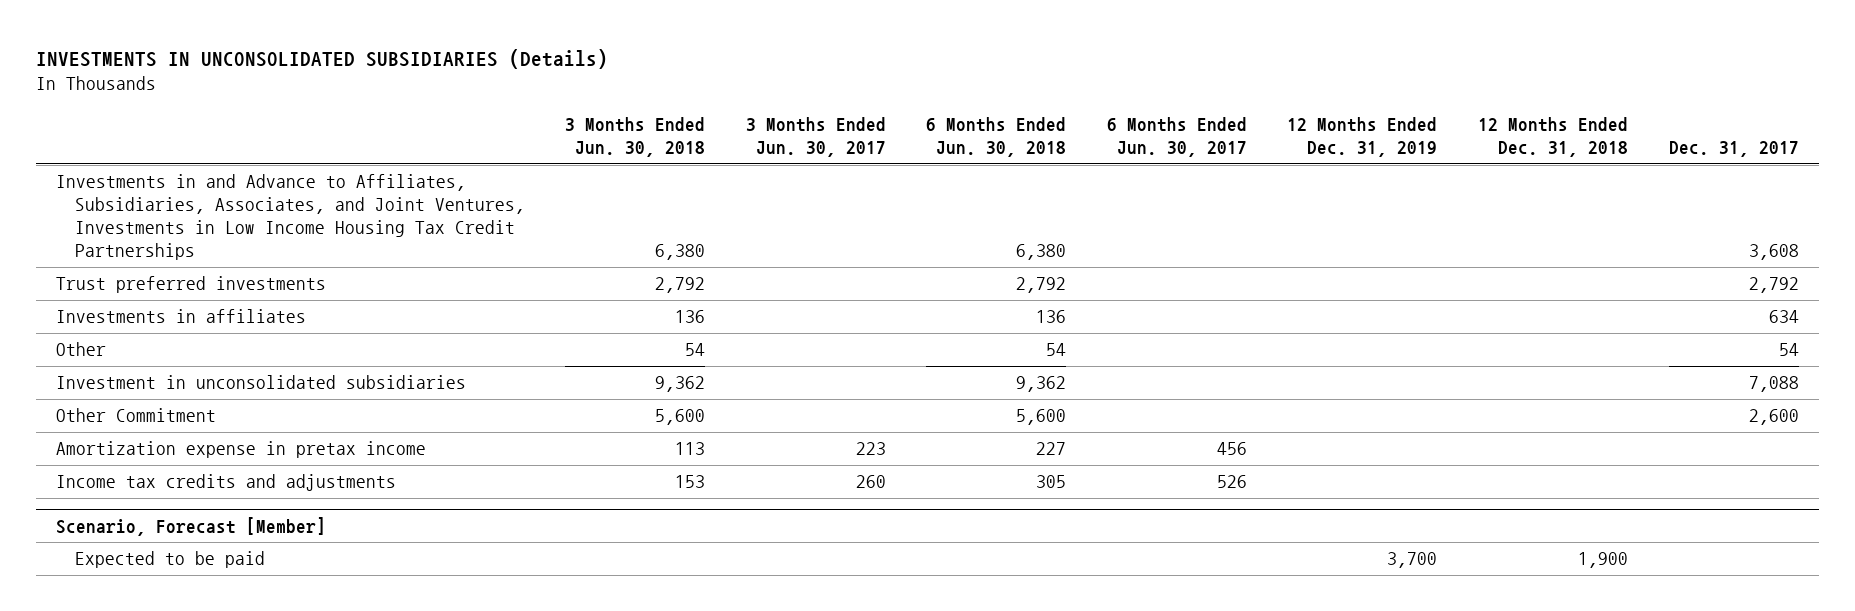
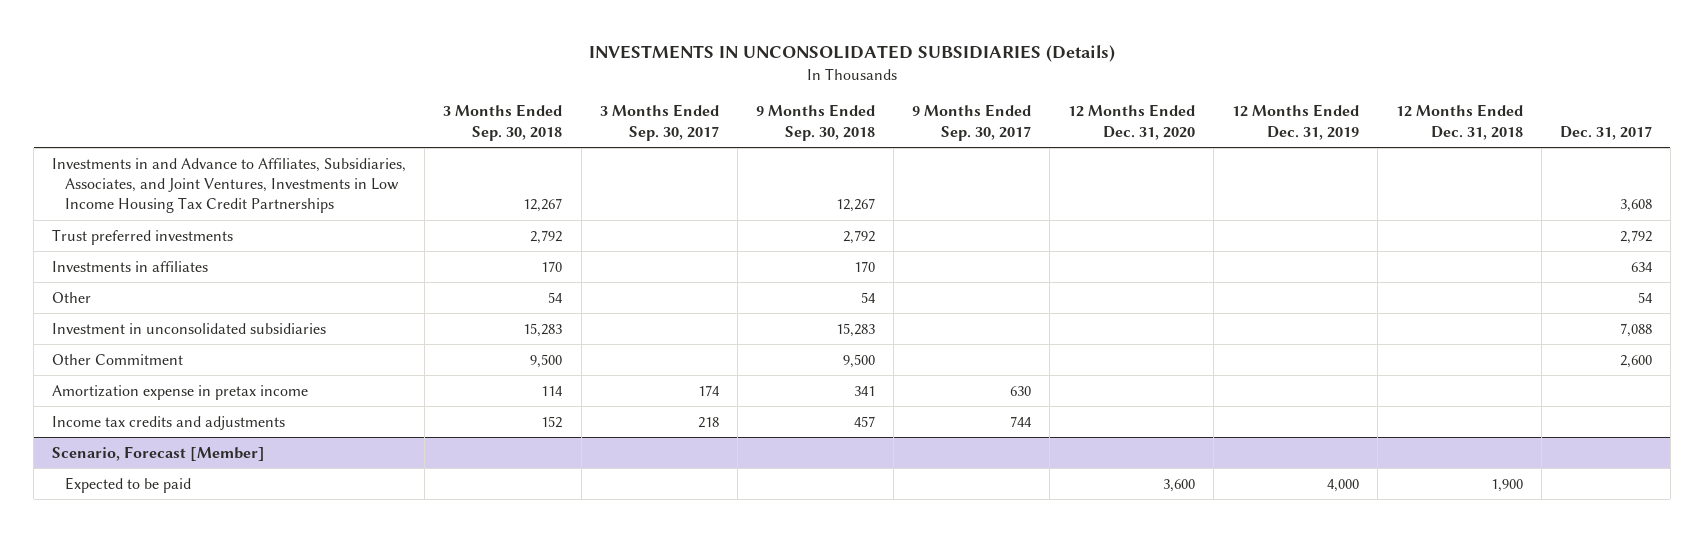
[565,117,706,158] 3 Months Ended Jun. 30, 2018 -> none
[745,117,886,158] 3 Months Ended Jun. 30, 2017 -> none
[926,117,1067,158] 6 Months Ended Jun. 30, 2018 -> none
[1106,117,1247,158] 6 Months Ended Jun. 30, 2017 -> none
none -> [443,104,563,141] 3 Months Ended Sep. 30, 2018
none -> [599,104,719,141] 3 Months Ended Sep. 30, 2017
none -> [755,104,875,141] 9 Months Ended Sep. 30, 2018
none -> [911,104,1031,141] 9 Months Ended Sep. 30, 2017
none -> [1067,104,1195,140] 12 Months Ended Dec. 31, 2020
[1387,552,1438,569] 3,700 -> [1326,478,1359,492] 4,000

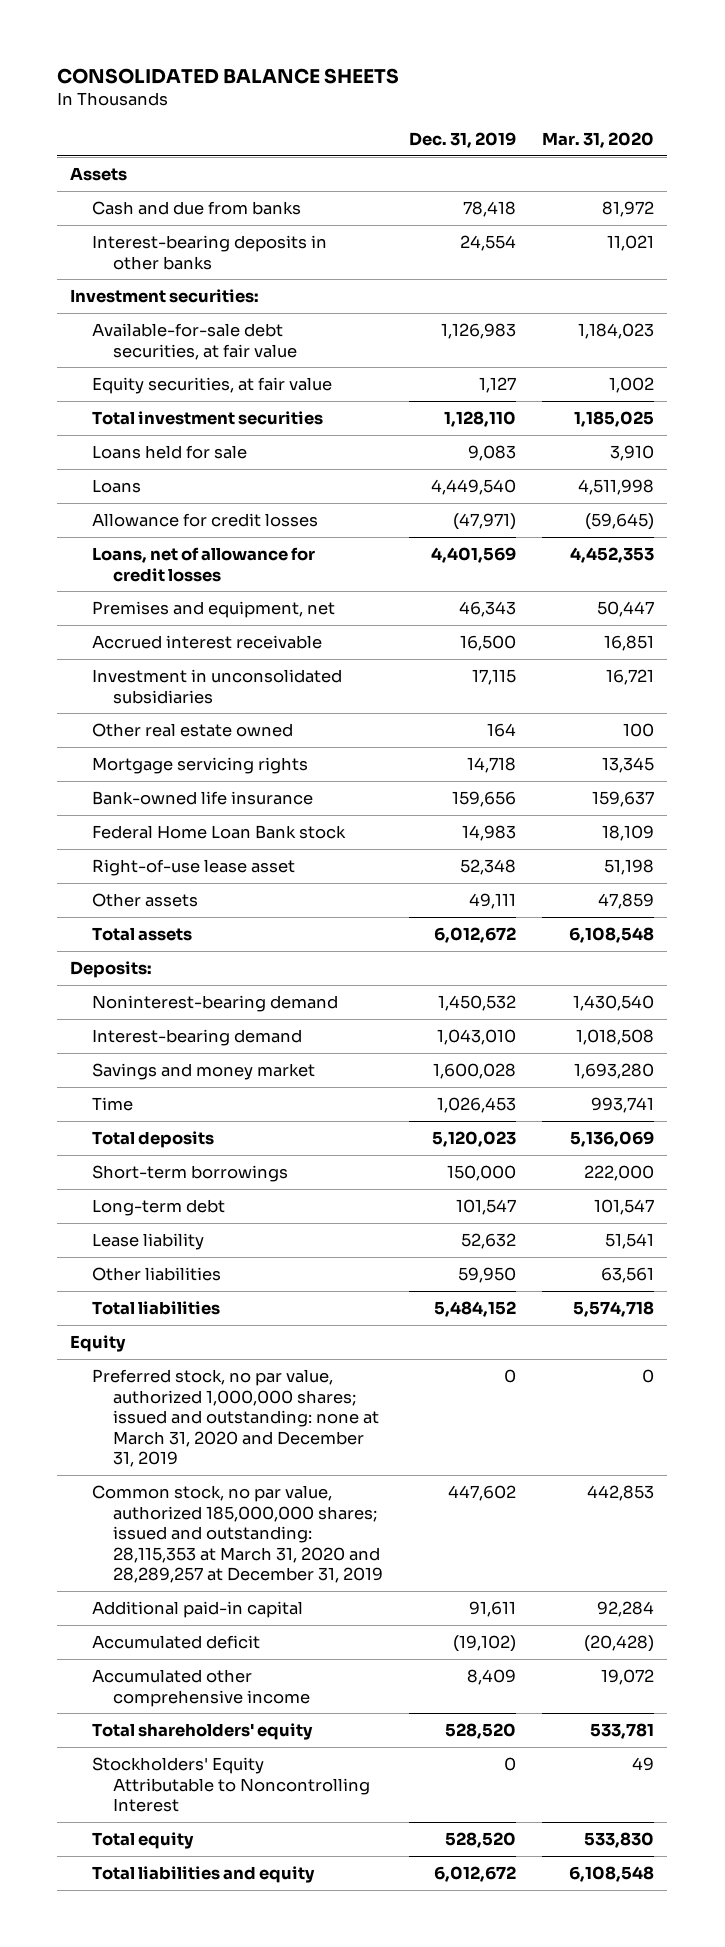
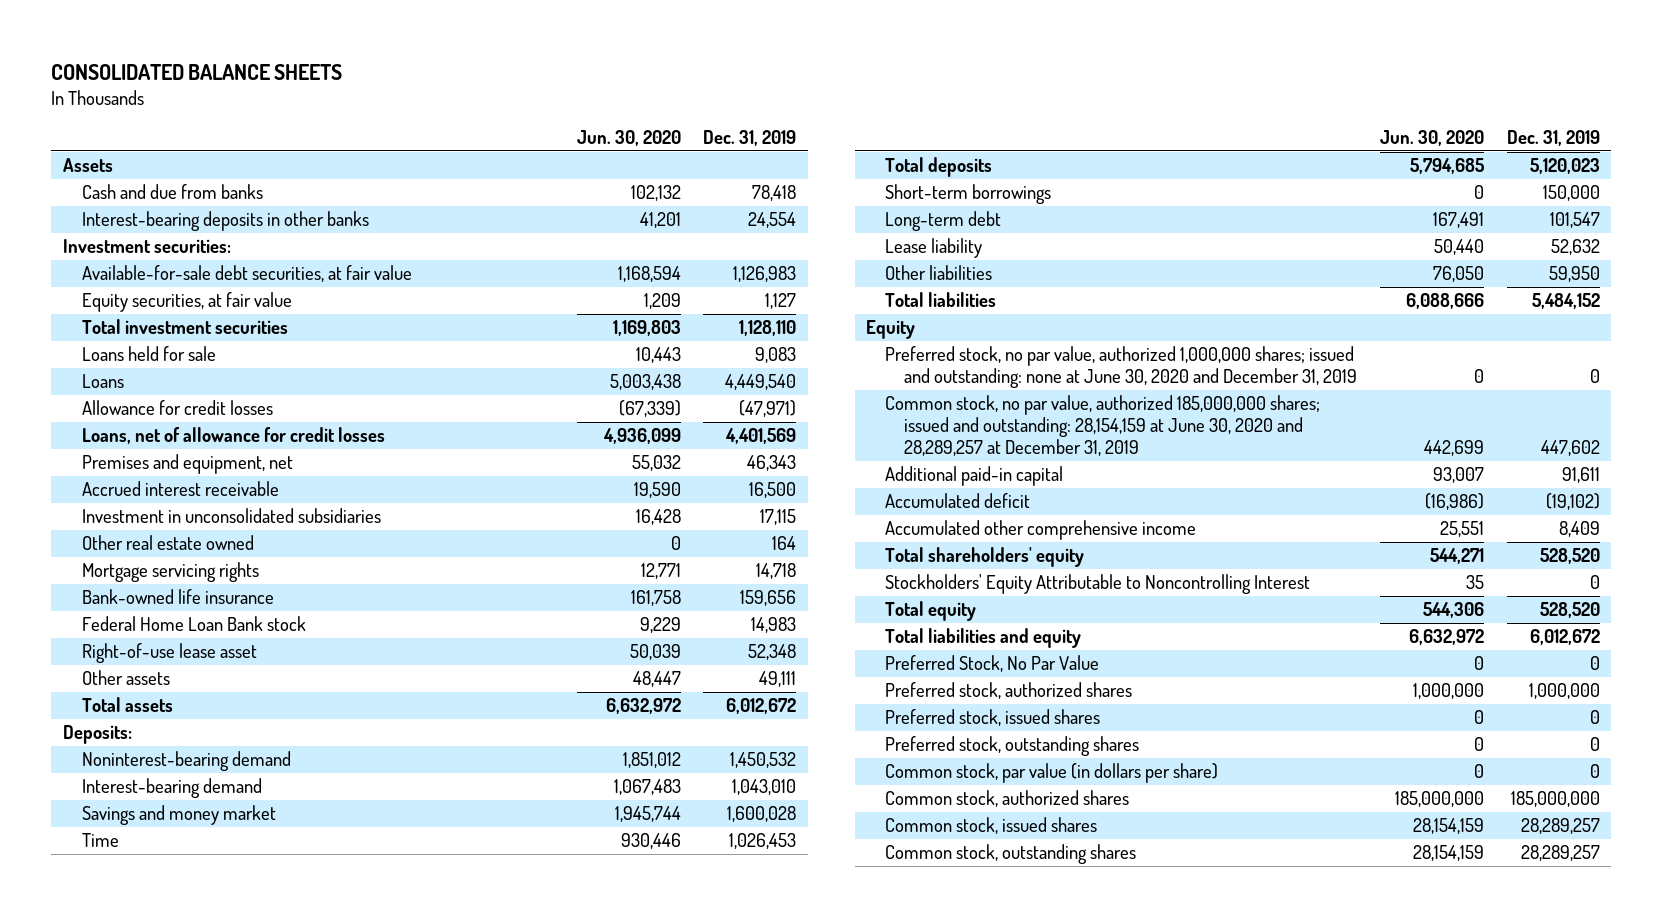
[542,131,655,148] Mar. 31, 2020 -> none
none -> [576,130,681,147] Jun. 30, 2020
[91,1368,380,1468] Preferred stock, no par value, authorized 1,000,000 shares; issued and outstanding: none at March 31, 2020 and December 31, 2019 -> [885,346,1358,389] Preferred stock, no par value, authorized 1,000,000 shares; issued and outstanding: none at June 30, 2020 and December 31, 2019
[91,1484,384,1584] Common stock, no par value, authorized 185,000,000 shares; issued and outstanding: 28,115,353 at March 31, 2020 and 28,289,257 at December 31, 2019 -> [885,395,1321,456] Common stock, no par value, authorized 185,000,000 shares; issued and outstanding: 28,154,159 at June 30, 2020 and 28,289,257 at December 31, 2019
none -> [885,655,1100,673] Preferred Stock, No Par Value
none -> [885,682,1133,700] Preferred stock, authorized shares
none -> [885,709,1101,727] Preferred stock, issued shares
none -> [885,736,1140,757] Preferred stock, outstanding shares
none -> [885,763,1219,784] Common stock, par value (in dollars per share)
none -> [885,790,1130,808] Common stock, authorized shares
none -> [885,817,1098,835] Common stock, issued shares
none -> [885,844,1137,865] Common stock, outstanding shares

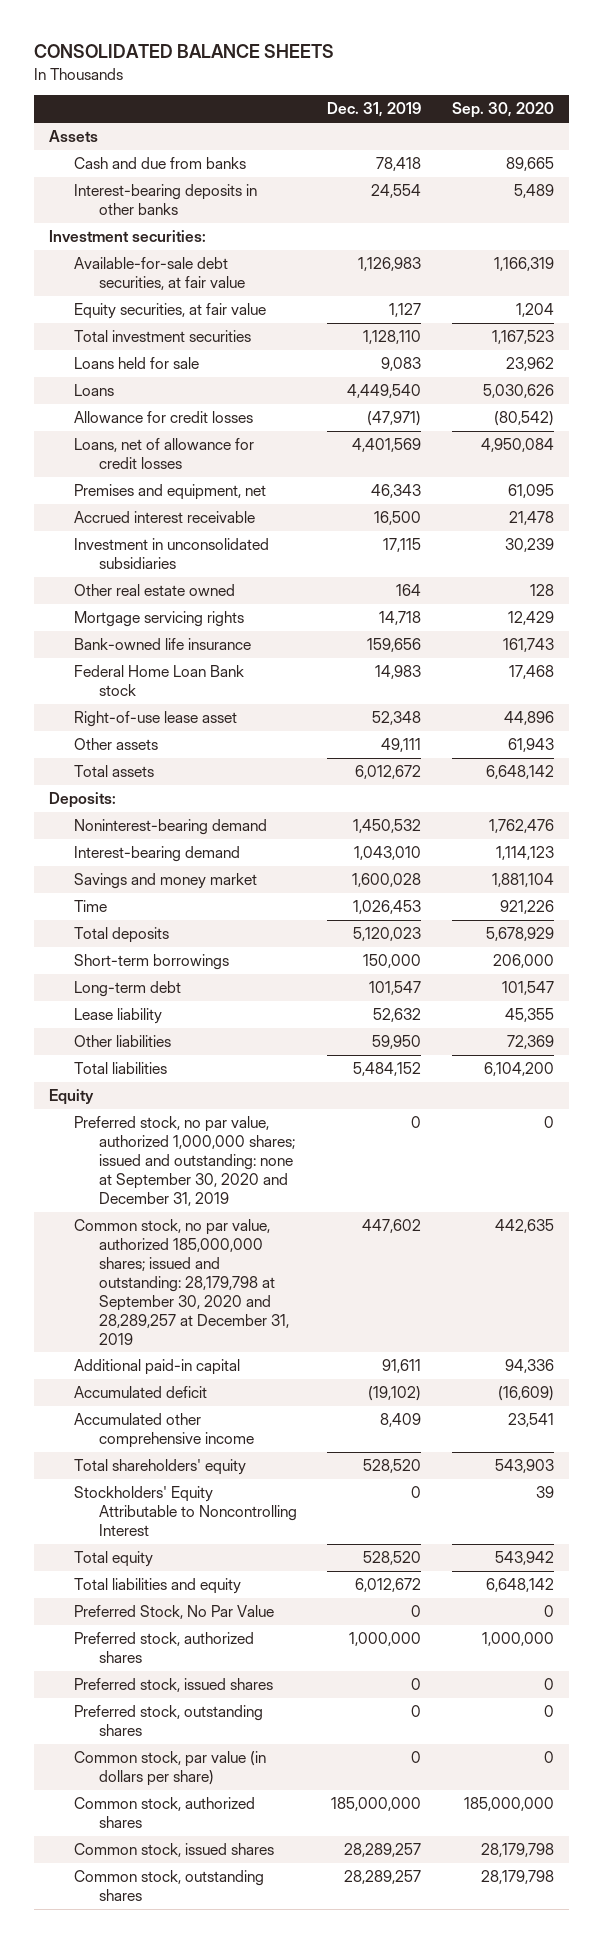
[576,130,681,147] Jun. 30, 2020 -> none
none -> [451,102,554,119] Sep. 30, 2020
[885,346,1358,389] Preferred stock, no par value, authorized 1,000,000 shares; issued and outstanding: none at June 30, 2020 and December 31, 2019 -> [74,1116,296,1206] Preferred stock, no par value, authorized 1,000,000 shares; issued and outstanding: none at September 30, 2020 and December 31, 2019
[885,395,1321,456] Common stock, no par value, authorized 185,000,000 shares; issued and outstanding: 28,154,159 at June 30, 2020 and 28,289,257 at December 31, 2019 -> [74,1219,290,1345] Common stock, no par value, authorized 185,000,000 shares; issued and outstanding: 28,179,798 at September 30, 2020 and 28,289,257 at December 31, 2019

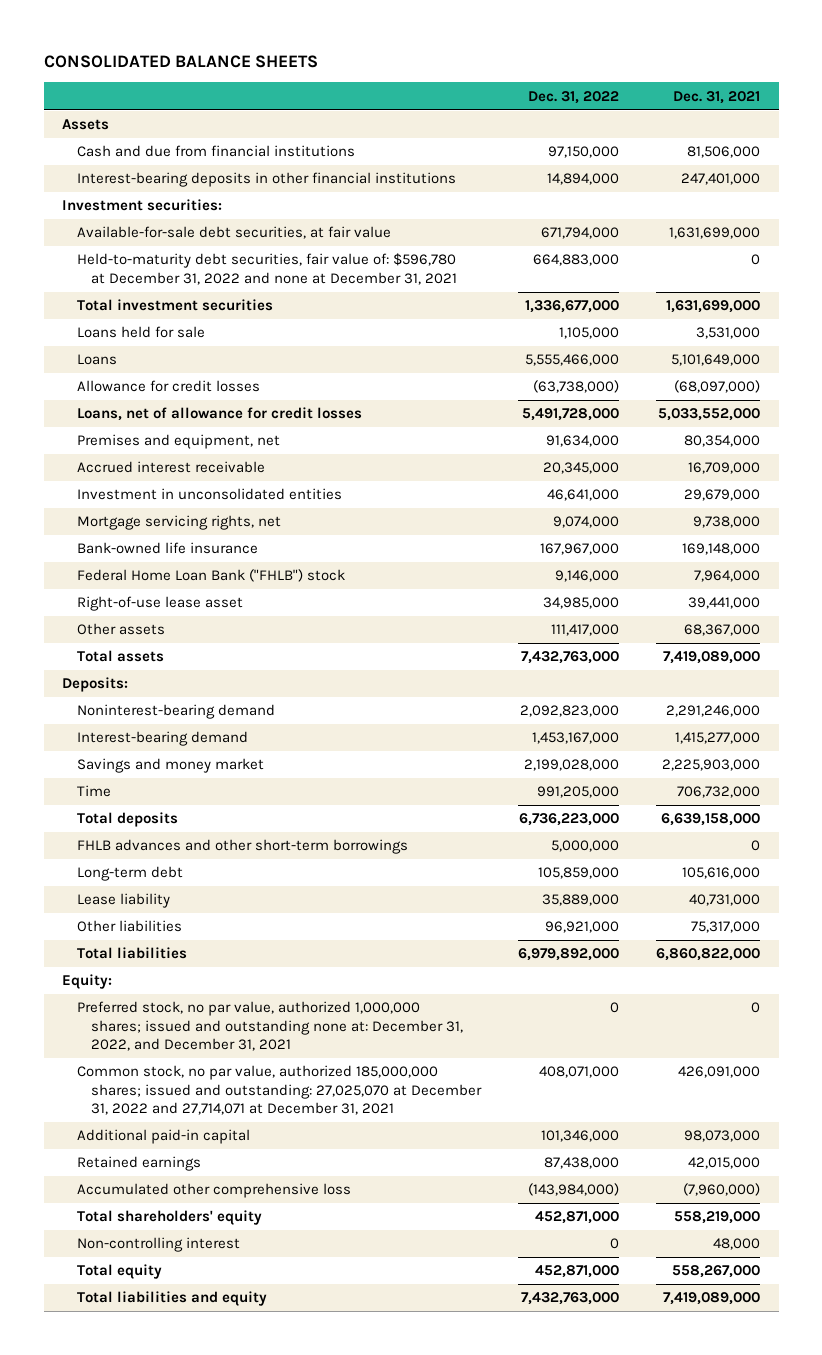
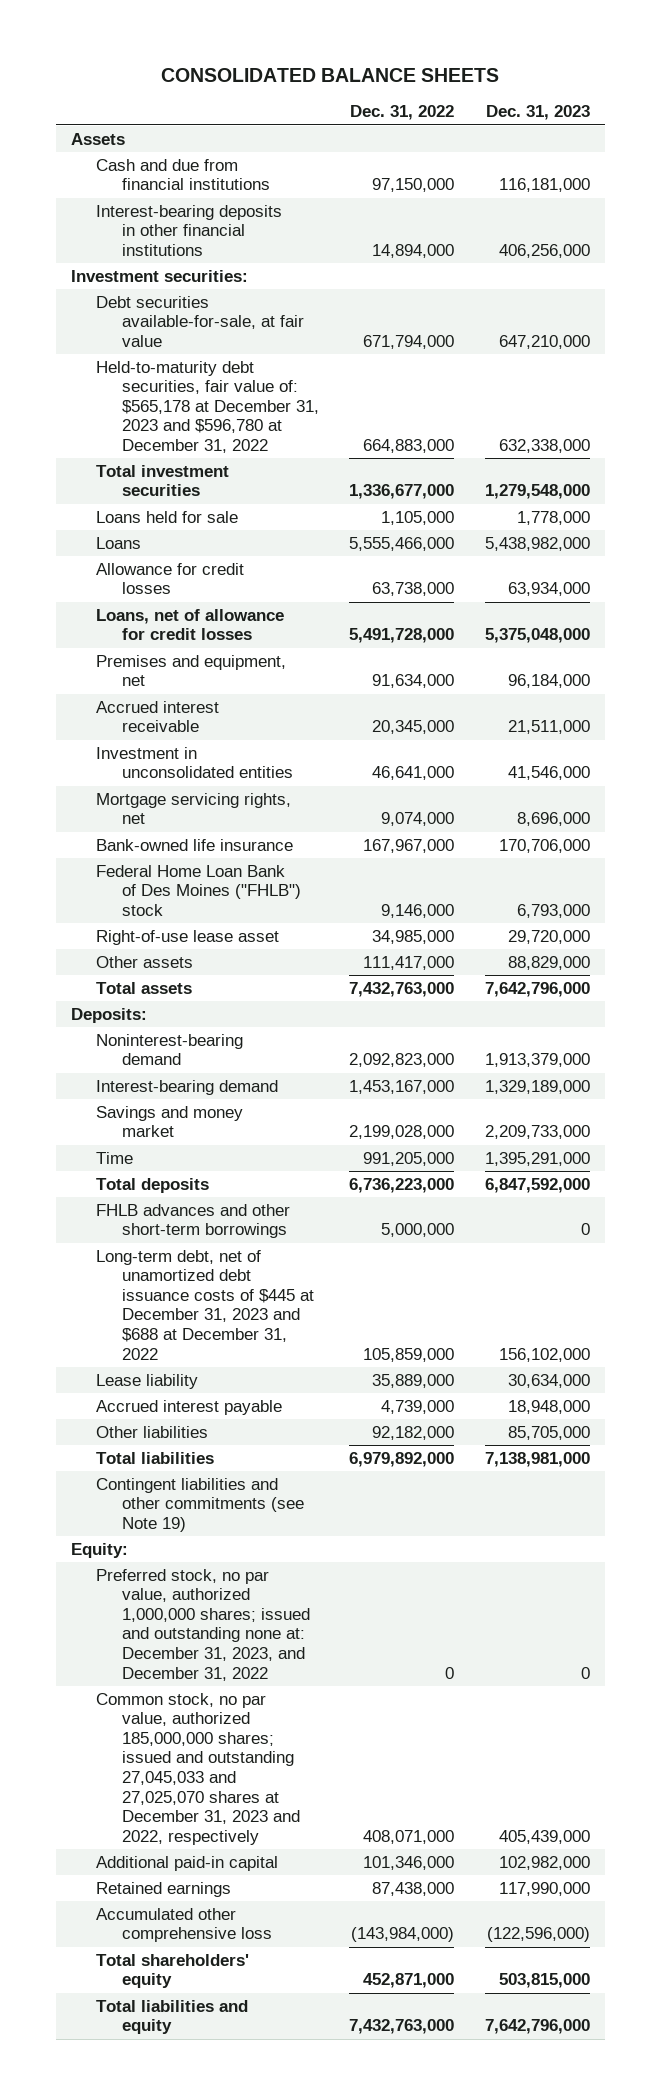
[673,90,761,104] Dec. 31, 2021 -> none
none -> [485,105,590,121] Dec. 31, 2023
[76,226,391,240] Available-for-sale debt securities, at fair value -> [96,295,304,347] Debt securities available-for-sale, at fair value
[76,253,458,285] Held-to-maturity debt securities, fair value of: $596,780 at December 31, 2022 and none at December 31, 2021 -> [96,360,319,454] Held-to-maturity debt securities, fair value of: $565,178 at December 31, 2023 and $596,780 at December 31, 2022
[533,380,620,394] (63,738,000) -> [372,582,455,597] 63,738,000
[76,569,345,583] Federal Home Loan Bank ("FHLB") stock -> [96,864,301,916] Federal Home Loan Bank of Des Moines ("FHLB") stock
[76,866,183,882] Long-term debt -> [96,1249,314,1360] Long-term debt, net of unamortized debt issuance costs of $445 at December 31, 2023 and $688 at December 31, 2022
none -> [96,1399,283,1415] Accrued interest payable
[545,921,620,934] 96,921,000 -> [372,1425,455,1440] 92,182,000
none -> [96,1477,304,1532] Contingent liabilities and other commitments (see Note 19)
[76,1001,464,1052] Preferred stock, no par value, authorized 1,000,000 shares; issued and outstanding none at: December 31, 2022, and December 31, 2021 -> [96,1568,310,1681] Preferred stock, no par value, authorized 1,000,000 shares; issued and outstanding none at: December 31, 2023, and December 31, 2022
[76,1065,483,1116] Common stock, no par value, authorized 185,000,000 shares; issued and outstanding: 27,025,070 at December 31, 2022 and 27,714,071 at December 31, 2021 -> [96,1692,300,1845] Common stock, no par value, authorized 185,000,000 shares; issued and outstanding 27,045,033 and 27,025,070 shares at December 31, 2023 and 2022, respectively
[76,1237,240,1253] Non-controlling interest -> none
[76,1264,162,1280] Total equity -> none

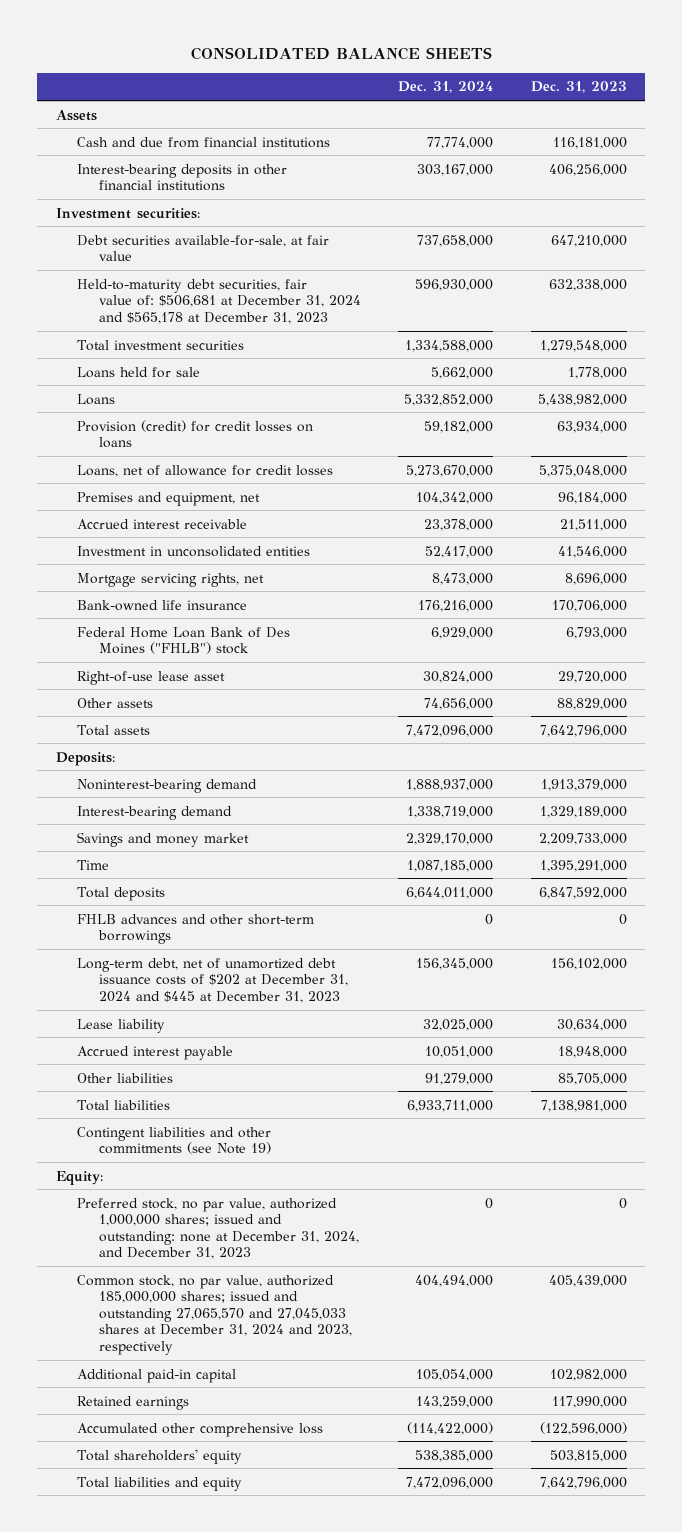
[350,105,455,121] Dec. 31, 2022 -> none
none -> [398,81,494,94] Dec. 31, 2024
[96,360,319,454] Held-to-maturity debt securities, fair value of: $565,178 at December 31, 2023 and $596,780 at December 31, 2022 -> [77,278,361,324] Held-to-maturity debt securities, fair value of: $506,681 at December 31, 2024 and $565,178 at December 31, 2023
[96,562,245,595] Allowance for credit losses -> [77,419,314,449] Provision (credit) for credit losses on loans
[96,1249,314,1360] Long-term debt, net of unamortized debt issuance costs of $445 at December 31, 2023 and $688 at December 31, 2022 -> [77,957,348,1003] Long-term debt, net of unamortized debt issuance costs of $202 at December 31, 2024 and $445 at December 31, 2023
[96,1568,310,1681] Preferred stock, no par value, authorized 1,000,000 shares; issued and outstanding none at: December 31, 2023, and December 31, 2022 -> [77,1197,359,1260] Preferred stock, no par value, authorized 1,000,000 shares; issued and outstanding: none at December 31, 2024, and December 31, 2023
[96,1692,300,1845] Common stock, no par value, authorized 185,000,000 shares; issued and outstanding 27,045,033 and 27,025,070 shares at December 31, 2023 and 2022, respectively -> [77,1274,352,1355] Common stock, no par value, authorized 185,000,000 shares; issued and outstanding 27,065,570 and 27,045,033 shares at December 31, 2024 and 2023, respectively

